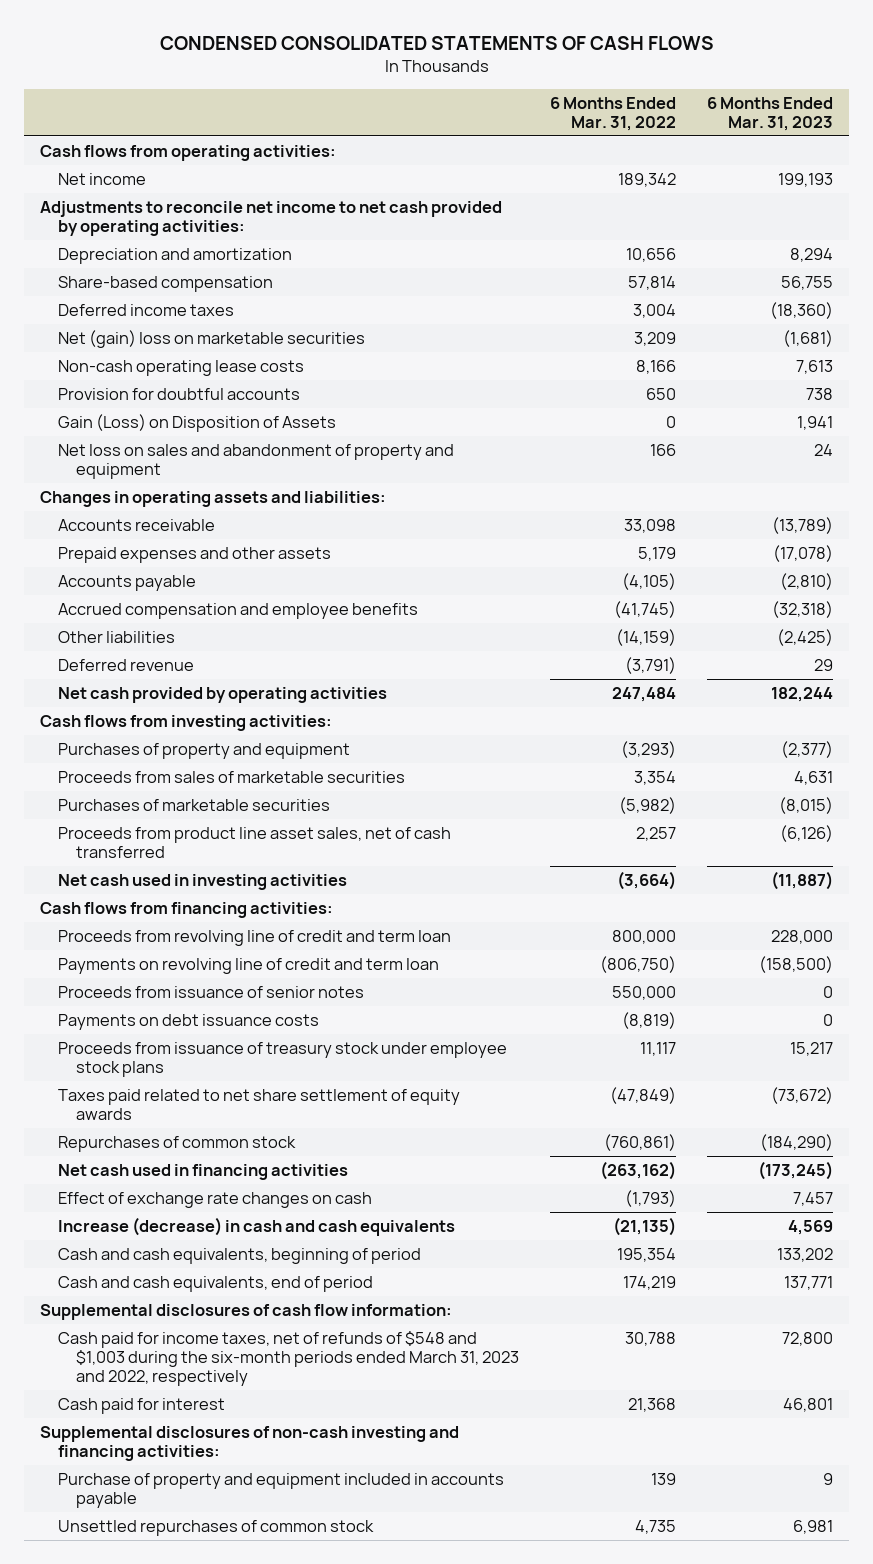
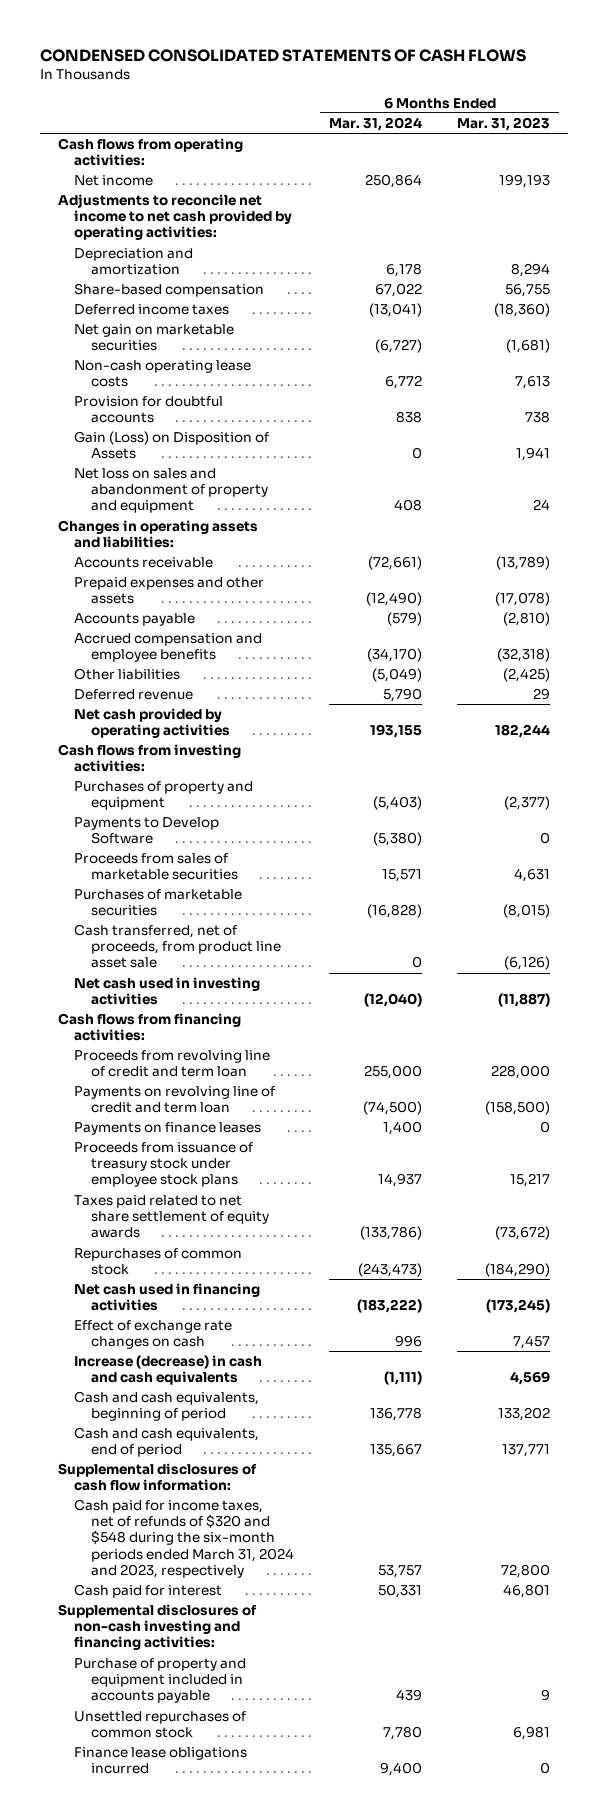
[550,96,677,131] 6 Months Ended Mar. 31, 2022 -> none
none -> [329,116,423,131] Mar. 31, 2024
[57,329,365,348] Net (gain) loss on marketable securities -> [74,323,235,352] Net gain on marketable securities
none -> [74,816,220,845] Payments to Develop Software
[57,826,451,859] Proceeds from product line asset sales, net of cash transferred -> [74,923,282,969] Cash transferred, net of proceeds, from product line asset sale
[57,985,364,998] Proceeds from issuance of senior notes -> none
[57,1013,319,1030] Payments on debt issuance costs -> none
none -> [74,1121,262,1135] Payments on finance leases
[57,1330,520,1387] Cash paid for income taxes, net of refunds of $548 and $1,003 during the six-month periods ended March 31, 2023 and 2022, respectively -> [74,1498,295,1578] Cash paid for income taxes, net of refunds of $320 and $548 during the six-month periods ended March 31, 2024 and 2023, respectively
none -> [74,1746,248,1775] Finance lease obligations incurred

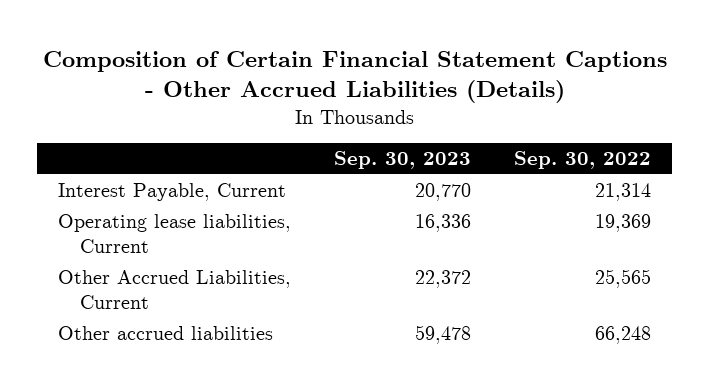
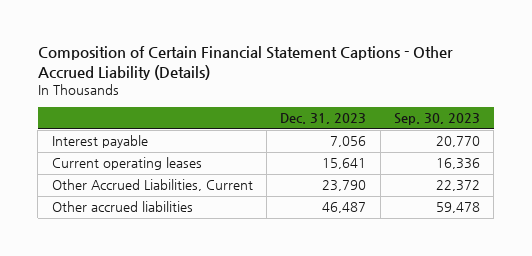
[42,51,667,104] Composition of Certain Financial Statement Captions - Other Accrued Liabilities (Details) -> [37,46,453,81] Composition of Certain Financial Statement Captions - Other Accrued Liability (Details)
[513,151,651,170] Sep. 30, 2022 -> none
none -> [280,113,367,125] Dec. 31, 2023
[58,183,287,202] Interest Payable, Current -> [51,135,148,149] Interest payable
[58,214,292,254] Operating lease liabilities, Current -> [51,157,202,171] Current operating leases

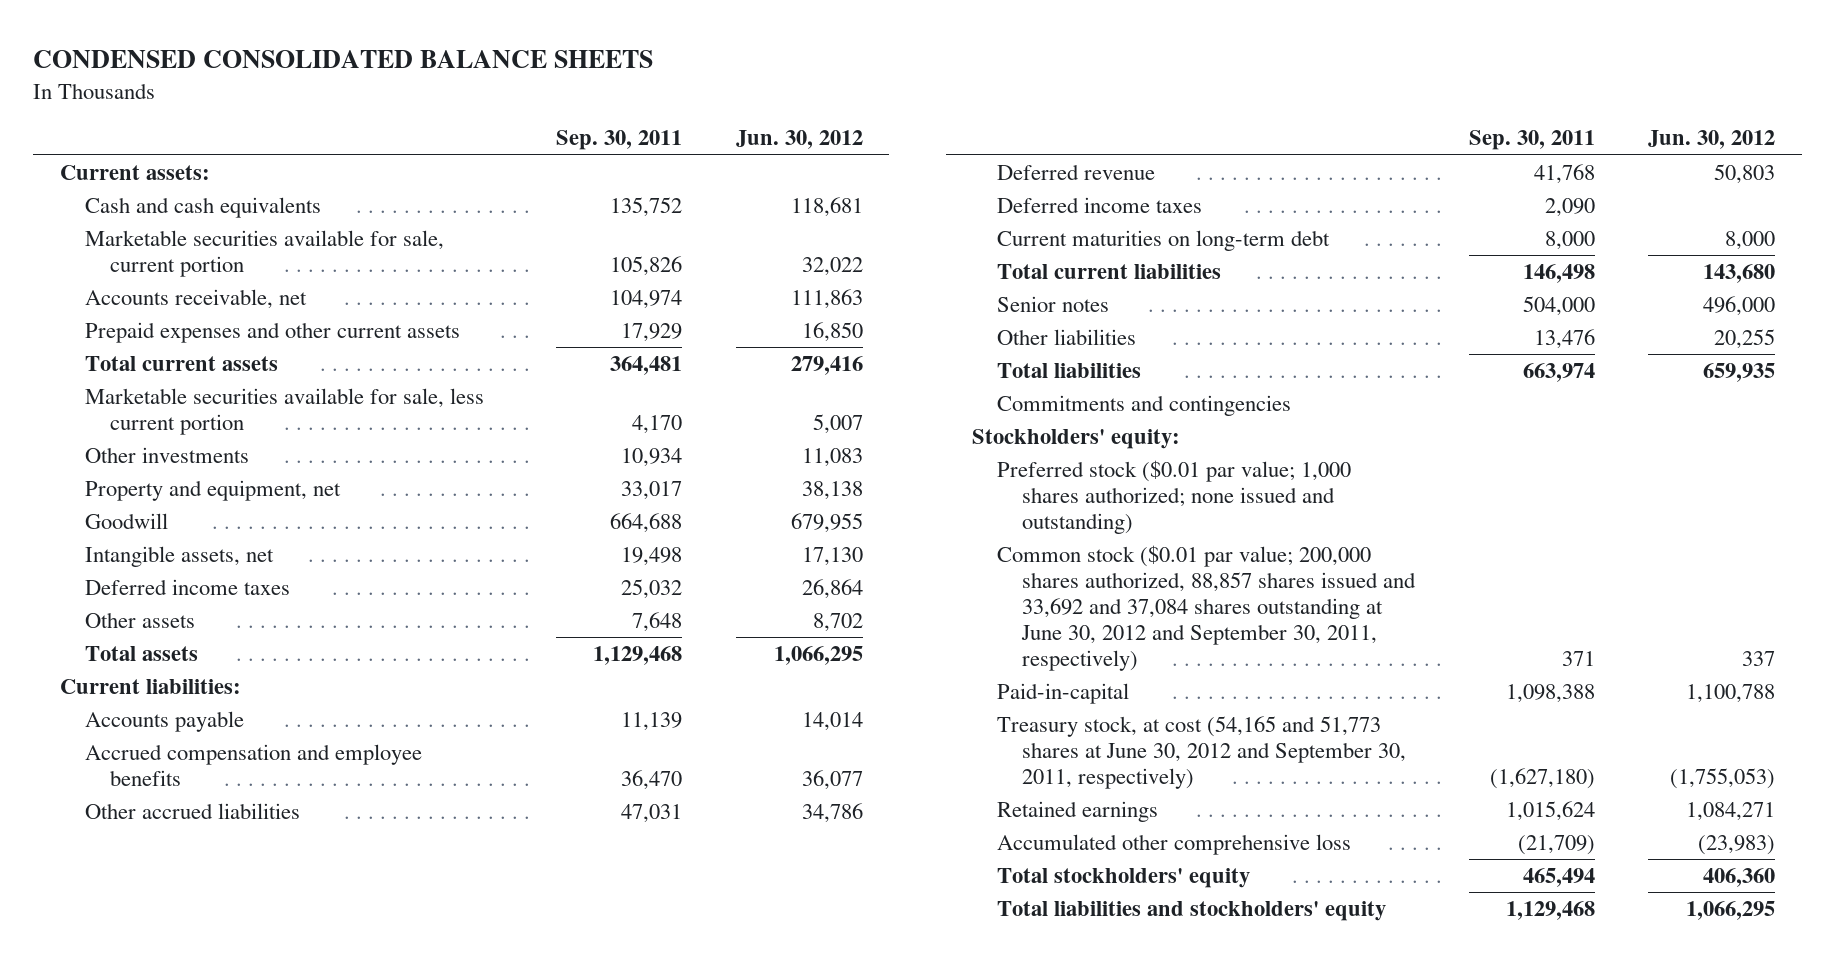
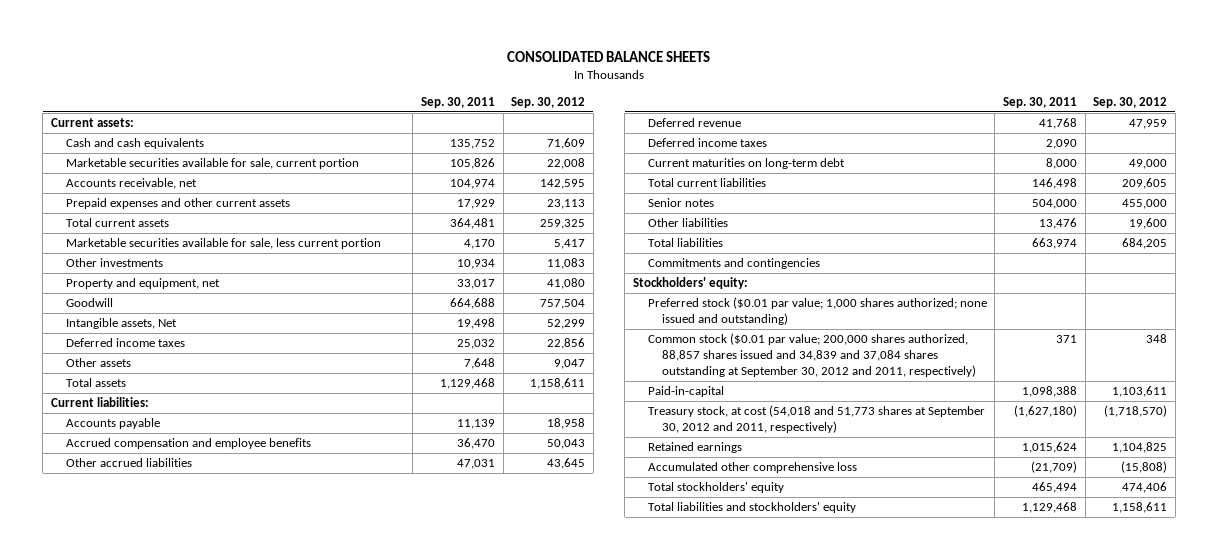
[33,50,654,69] CONDENSED CONSOLIDATED BALANCE SHEETS -> [506,51,710,63] CONSOLIDATED BALANCE SHEETS
[735,130,863,150] Jun. 30, 2012 -> none
none -> [511,96,586,108] Sep. 30, 2012
[84,546,274,568] Intangible assets, net -> [65,318,177,330] Intangible assets, Net
[997,545,1417,672] Common stock ($0.01 par value; 200,000 shares authorized, 88,857 shares issued and 33,692 and 37,084 shares outstanding at June 30, 2012 and September 30, 2011, respectively) -> [647,333,977,378] Common stock ($0.01 par value; 200,000 shares authorized, 88,857 shares issued and 34,839 and 37,084 shares outstanding at September 30, 2012 and 2011, respectively)
[997,716,1407,790] Treasury stock, at cost (54,165 and 51,773 shares at June 30, 2012 and September 30, 2011, respectively) -> [647,405,985,434] Treasury stock, at cost (54,018 and 51,773 shares at September 30, 2012 and 2011, respectively)

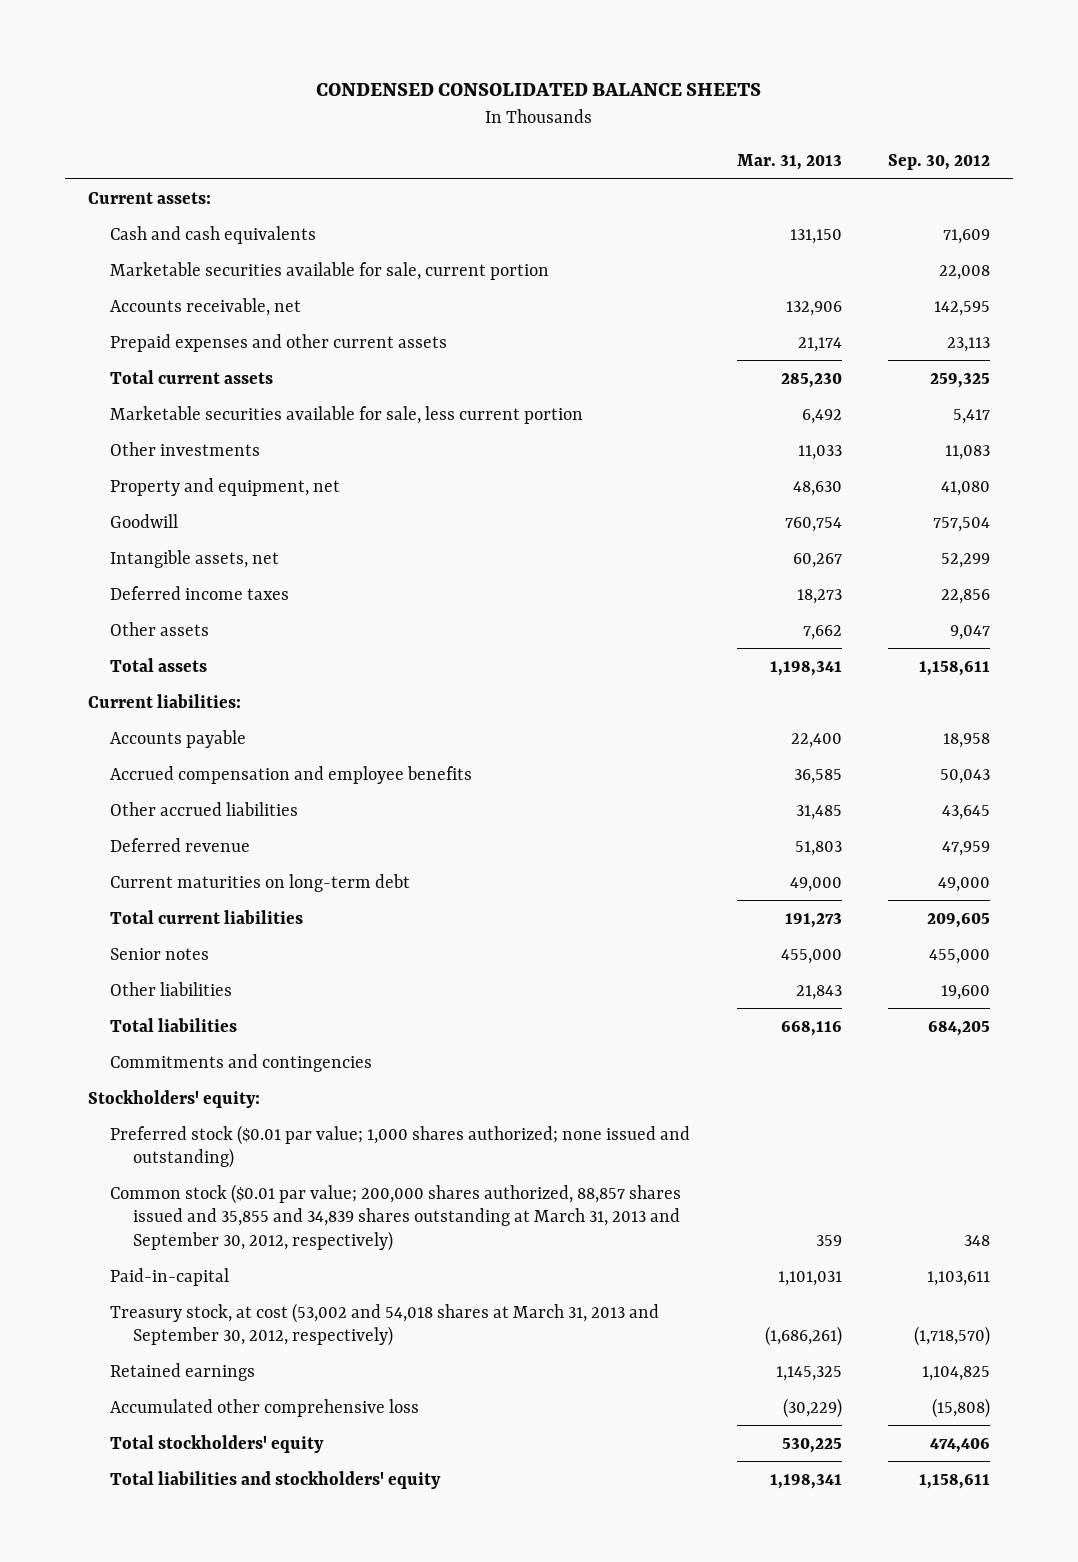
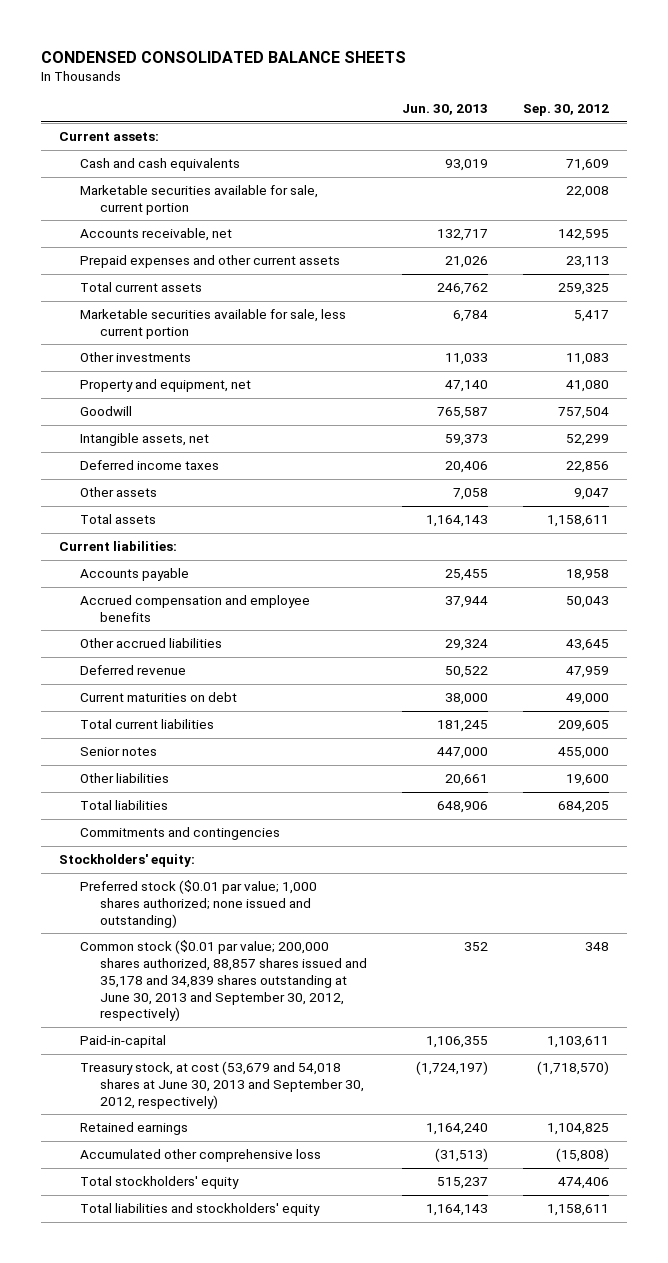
[736,154,842,171] Mar. 31, 2013 -> none
none -> [402,104,489,116] Jun. 30, 2013
[110,873,411,892] Current maturities on long-term debt -> [79,692,237,703] Current maturities on debt
[110,1183,682,1251] Common stock ($0.01 par value; 200,000 shares authorized, 88,857 shares issued and 35,855 and 34,839 shares outstanding at March 31, 2013 and September 30, 2012, respectively) -> [79,940,368,1022] Common stock ($0.01 par value; 200,000 shares authorized, 88,857 shares issued and 35,178 and 34,839 shares outstanding at June 30, 2013 and September 30, 2012, respectively)
[110,1302,660,1347] Treasury stock, at cost (53,002 and 54,018 shares at March 31, 2013 and September 30, 2012, respectively) -> [79,1061,365,1109] Treasury stock, at cost (53,679 and 54,018 shares at June 30, 2013 and September 30, 2012, respectively)

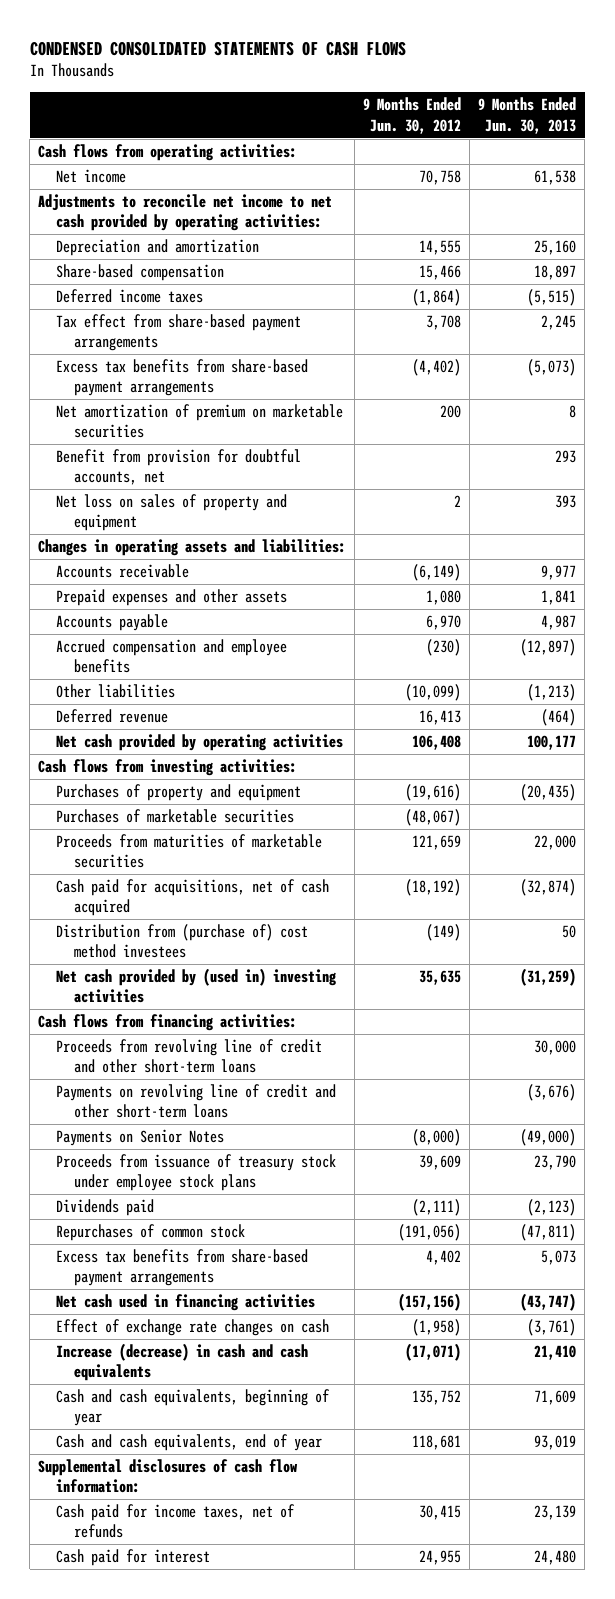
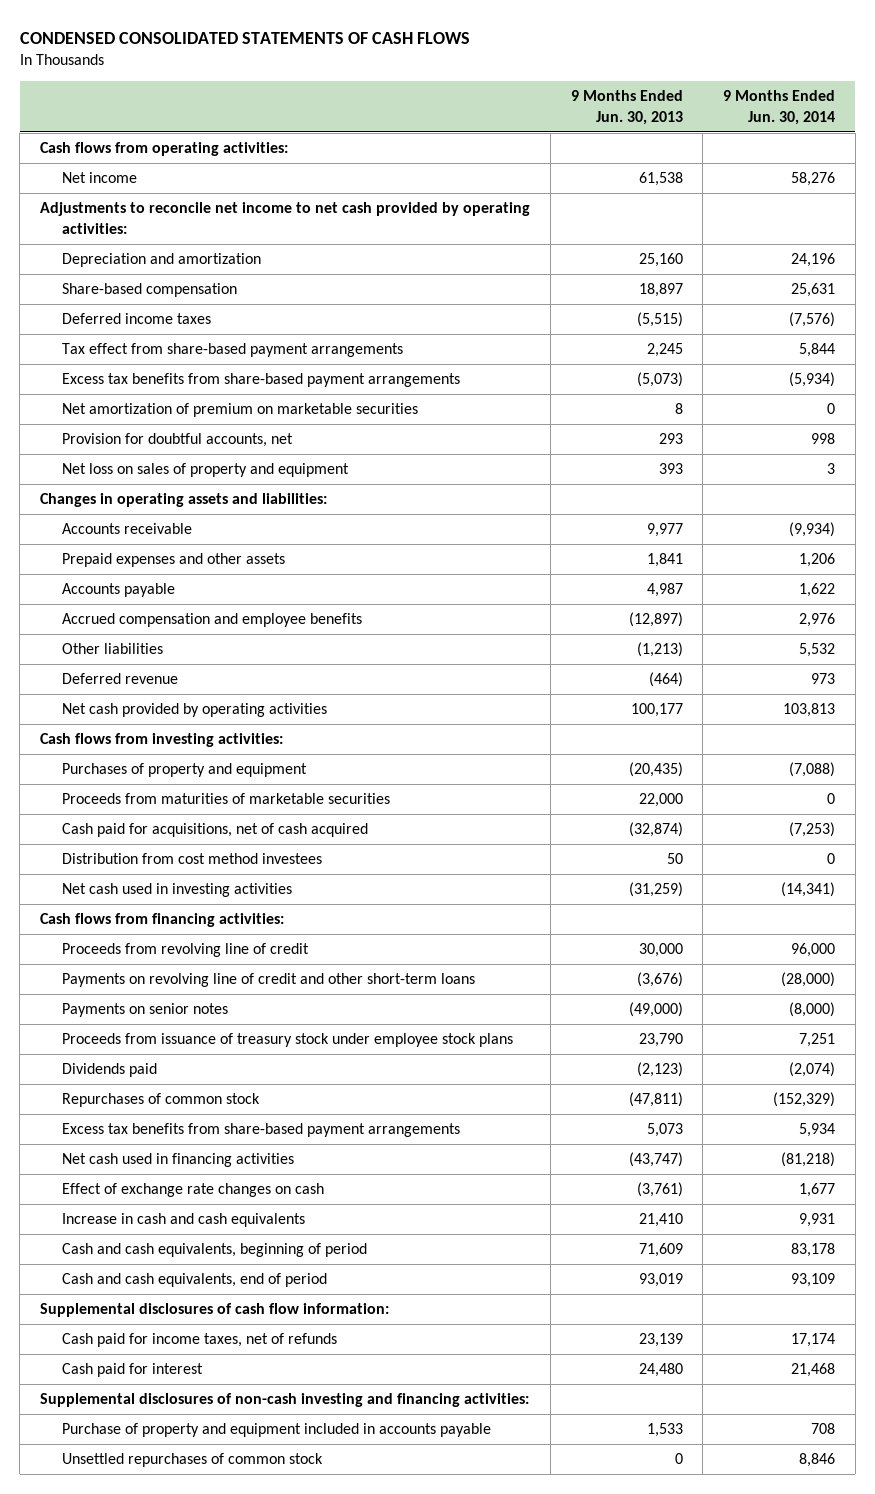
[363,97,462,134] 9 Months Ended Jun. 30, 2012 -> none
none -> [723,90,836,125] 9 Months Ended Jun. 30, 2014
[56,449,302,486] Benefit from provision for doubtful accounts, net -> [61,433,293,448] Provision for doubtful accounts, net
[56,809,295,824] Purchases of marketable securities -> none
[56,924,309,959] Distribution from (purchase of) cost method investees -> [61,853,322,865] Distribution from cost method investees
[56,968,338,1004] Net cash provided by (used in) investing activities -> [61,883,292,898] Net cash used in investing activities
[56,1039,323,1074] Proceeds from revolving line of credit and other short-term loans -> [61,943,309,958] Proceeds from revolving line of credit
[56,1129,225,1147] Payments on Senior Notes -> [61,1003,228,1018] Payments on senior notes
[56,1343,309,1382] Increase (decrease) in cash and cash equivalents -> [61,1213,305,1228] Increase in cash and cash equivalents
[56,1389,331,1427] Cash and cash equivalents, beginning of year -> [61,1243,367,1258] Cash and cash equivalents, beginning of period
[56,1434,323,1452] Cash and cash equivalents, end of year -> [61,1273,327,1288] Cash and cash equivalents, end of period
none -> [40,1393,530,1408] Supplemental disclosures of non-cash investing and financing activities:
none -> [61,1423,491,1438] Purchase of property and equipment included in accounts payable
none -> [61,1453,323,1468] Unsettled repurchases of common stock

